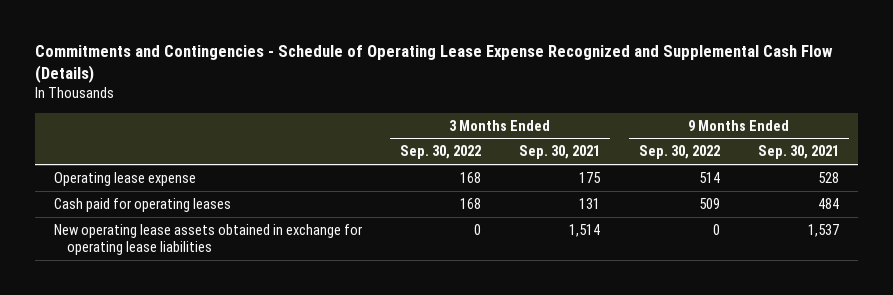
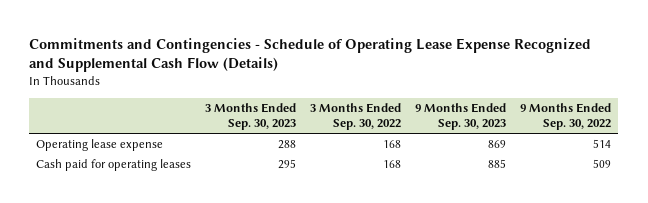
[519,145,601,160] Sep. 30, 2021 -> none
[758,145,840,160] Sep. 30, 2021 -> none
none -> [205,102,297,131] 3 Months Ended Sep. 30, 2023
none -> [415,102,507,131] 9 Months Ended Sep. 30, 2023
[53,223,362,255] New operating lease assets obtained in exchange for operating lease liabilities -> none

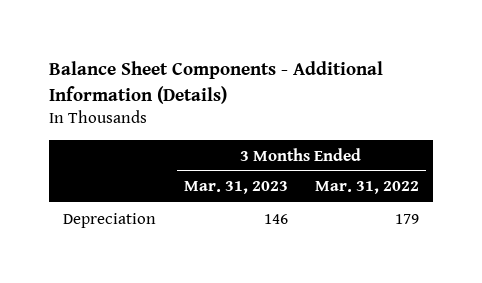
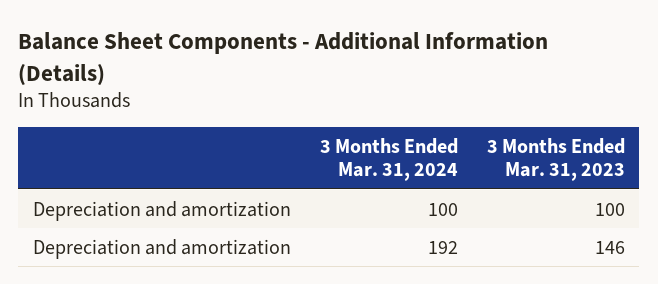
[315,181,420,195] Mar. 31, 2022 -> none
none -> [319,138,458,182] 3 Months Ended Mar. 31, 2024
[62,212,156,228] Depreciation -> [32,200,291,221] Depreciation and amortization
[263,213,288,224] 146 -> [594,202,625,216] 100
none -> [32,238,291,259] Depreciation and amortization

